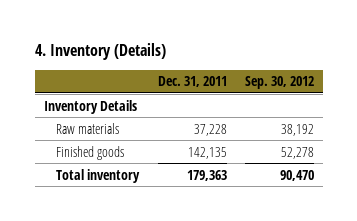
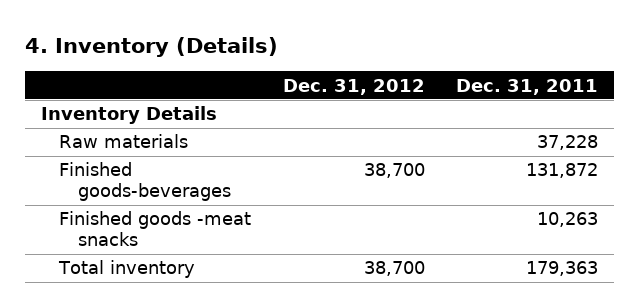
[244,76,314,90] Sep. 30, 2012 -> none
none -> [282,78,425,95] Dec. 31, 2012
[56,145,125,160] Finished goods -> [59,162,231,202] Finished goods-beverages
[187,146,227,159] 142,135 -> [526,163,599,179] 131,872
none -> [59,211,252,247] Finished goods -meat snacks

